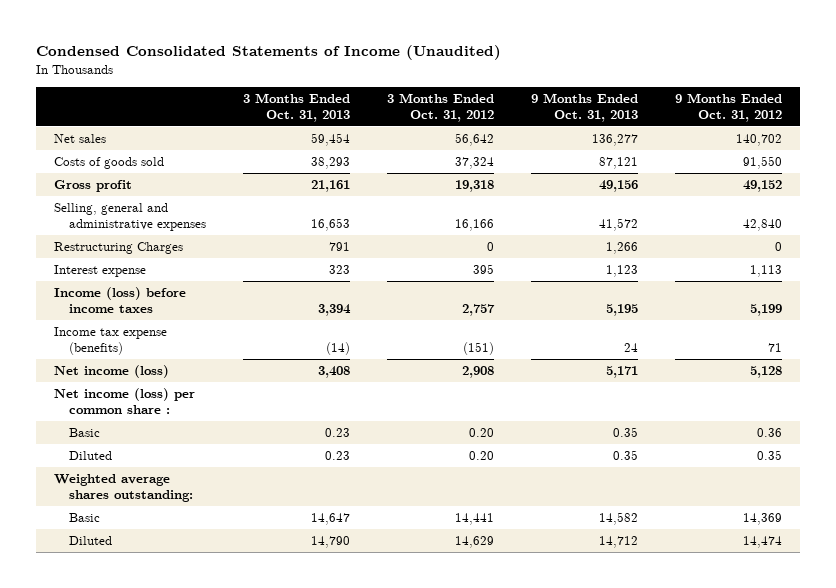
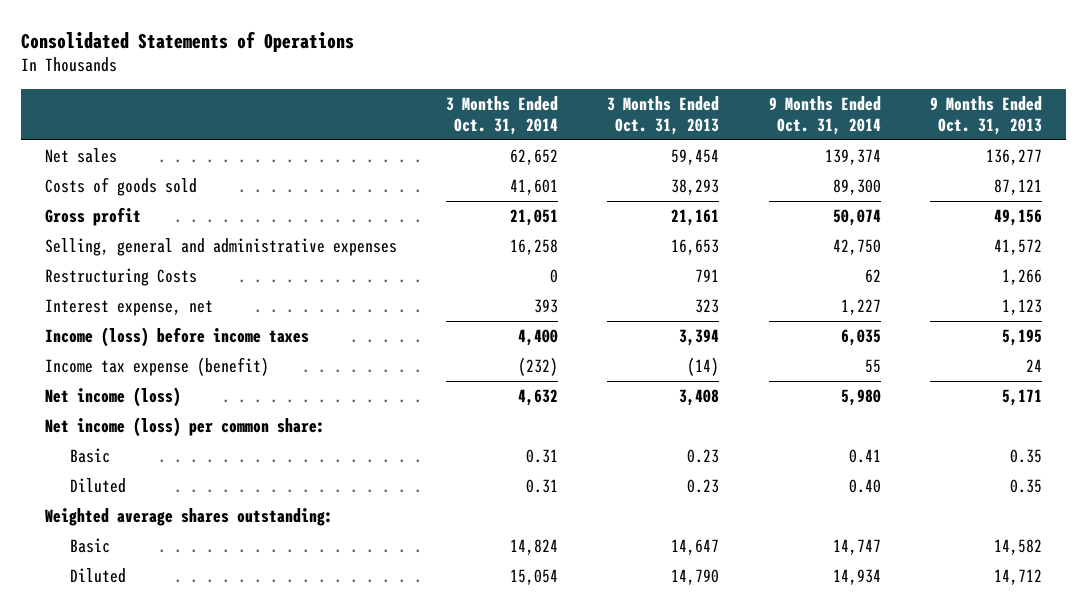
[35,45,501,61] Condensed Consolidated Statements of Income (Unaudited) -> [20,30,354,52] Consolidated Statements of Operations
[386,93,494,122] 3 Months Ended Oct. 31, 2012 -> none
[674,93,782,122] 9 Months Ended Oct. 31, 2012 -> none
none -> [446,95,559,135] 3 Months Ended Oct. 31, 2014
none -> [768,95,881,135] 9 Months Ended Oct. 31, 2014
[54,242,184,255] Restructuring Charges -> [45,268,198,287] Restructuring Costs
[54,265,147,278] Interest expense -> [45,299,214,317] Interest expense, net
[54,327,168,355] Income tax expense (benefits) -> [45,357,270,377] Income tax expense (benefit)
[54,388,196,414] Net income (loss) per common share : -> [45,417,326,438] Net income (loss) per common share:

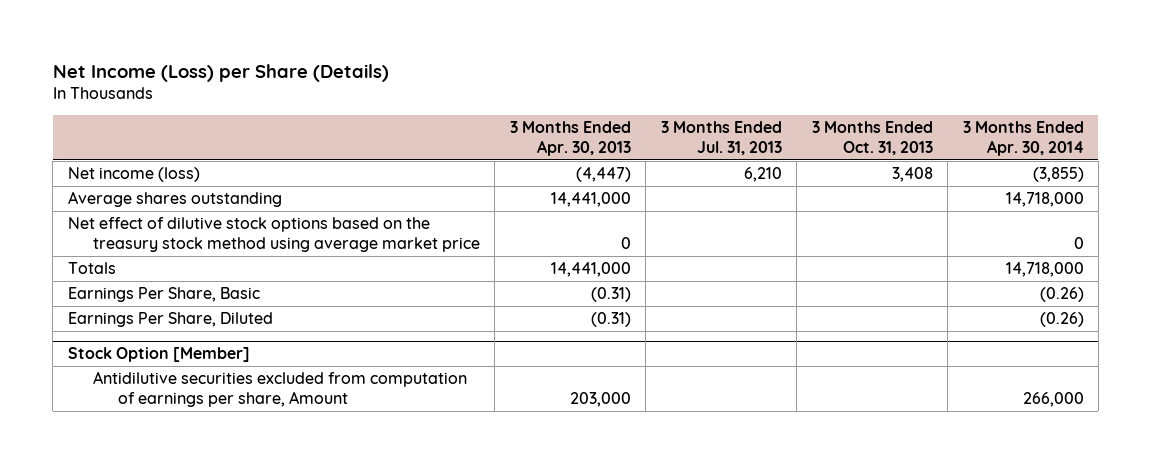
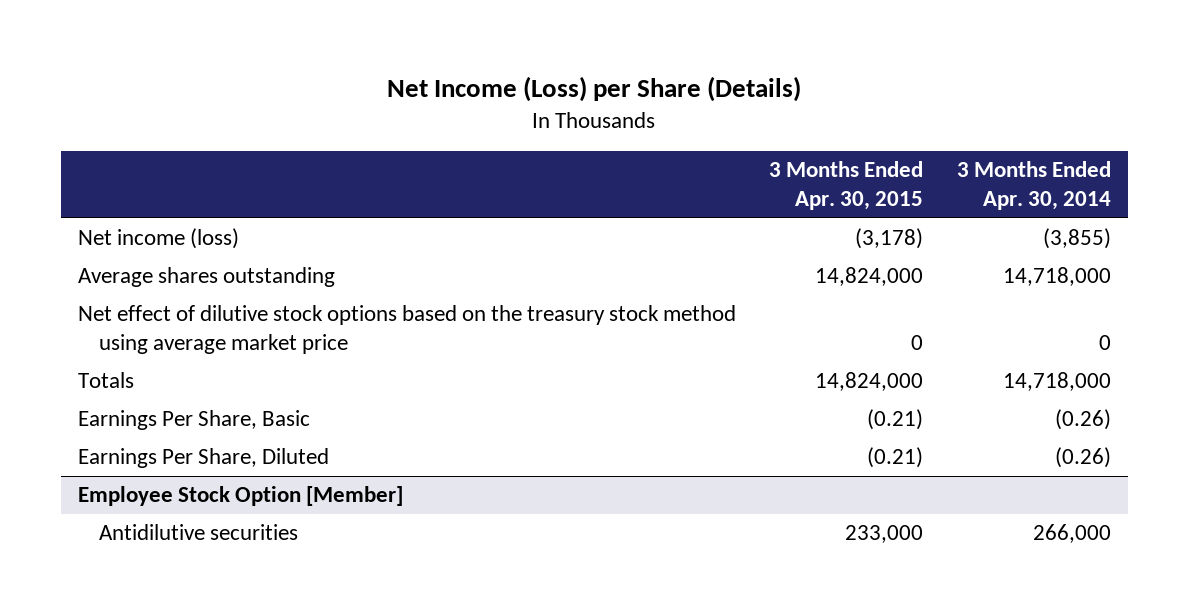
[509,120,631,157] 3 Months Ended Apr. 30, 2013 -> none
[660,120,782,156] 3 Months Ended Jul. 31, 2013 -> none
[811,120,933,156] 3 Months Ended Oct. 31, 2013 -> none
none -> [769,161,924,211] 3 Months Ended Apr. 30, 2015
[67,347,250,363] Stock Option [Member] -> [77,486,403,507] Employee Stock Option [Member]
[92,371,467,408] Antidilutive securities excluded from computation of earnings per share, Amount -> [98,524,298,541] Antidilutive securities

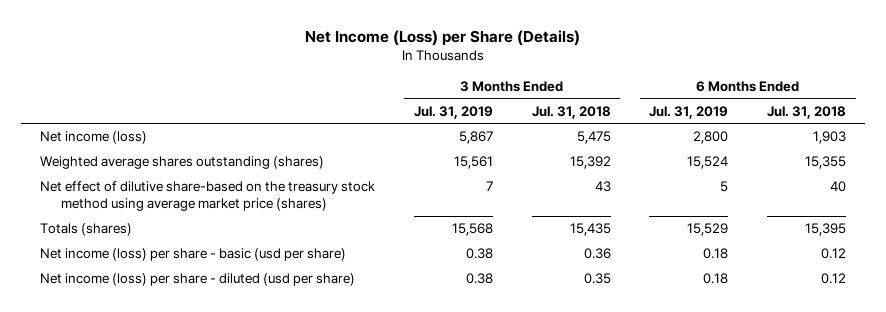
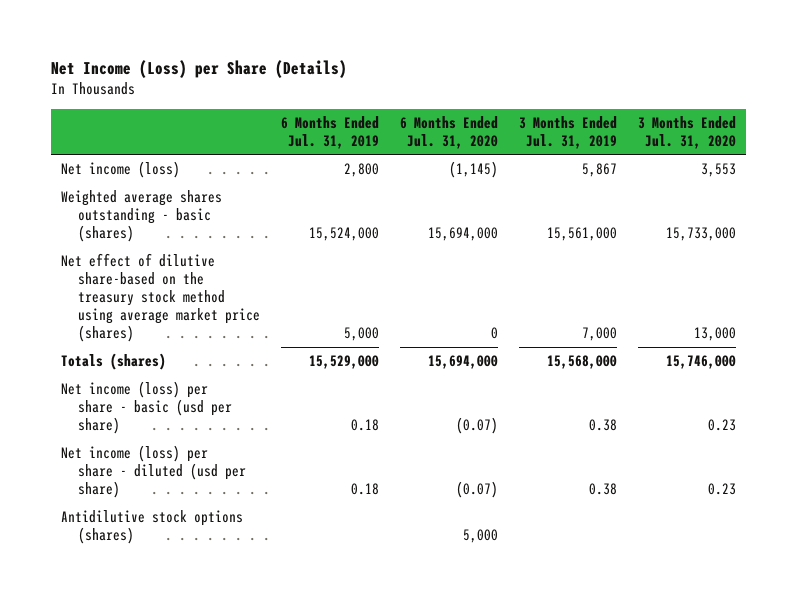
[531,105,611,119] Jul. 31, 2018 -> none
[767,105,847,119] Jul. 31, 2018 -> none
none -> [399,115,498,149] 6 Months Ended Jul. 31, 2020
none -> [637,115,736,149] 3 Months Ended Jul. 31, 2020
[40,156,325,170] Weighted average shares outstanding (shares) -> [61,190,223,243] Weighted average shares outstanding - basic (shares)
[454,156,494,170] 15,561 -> [546,227,617,242] 15,561,000
[687,156,729,170] 15,524 -> [308,227,379,242] 15,524,000
[486,181,494,192] 7 -> [581,327,617,342] 7,000
[720,181,729,193] 5 -> [343,327,379,342] 5,000
[452,223,494,237] 15,568 -> [546,355,617,370] 15,568,000
[687,223,729,237] 15,529 -> [308,355,379,370] 15,529,000
none -> [61,510,244,545] Antidilutive stock options (shares)

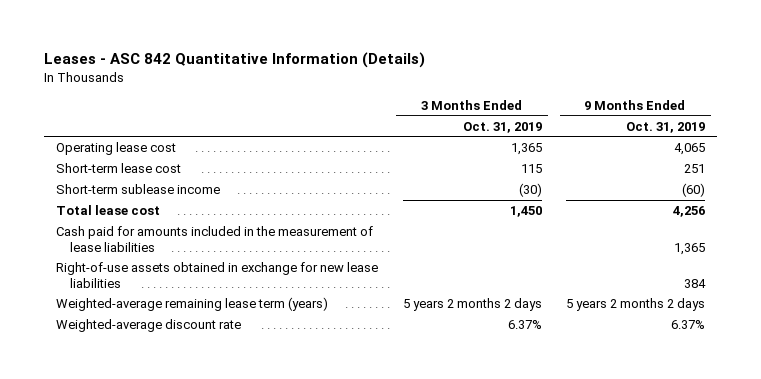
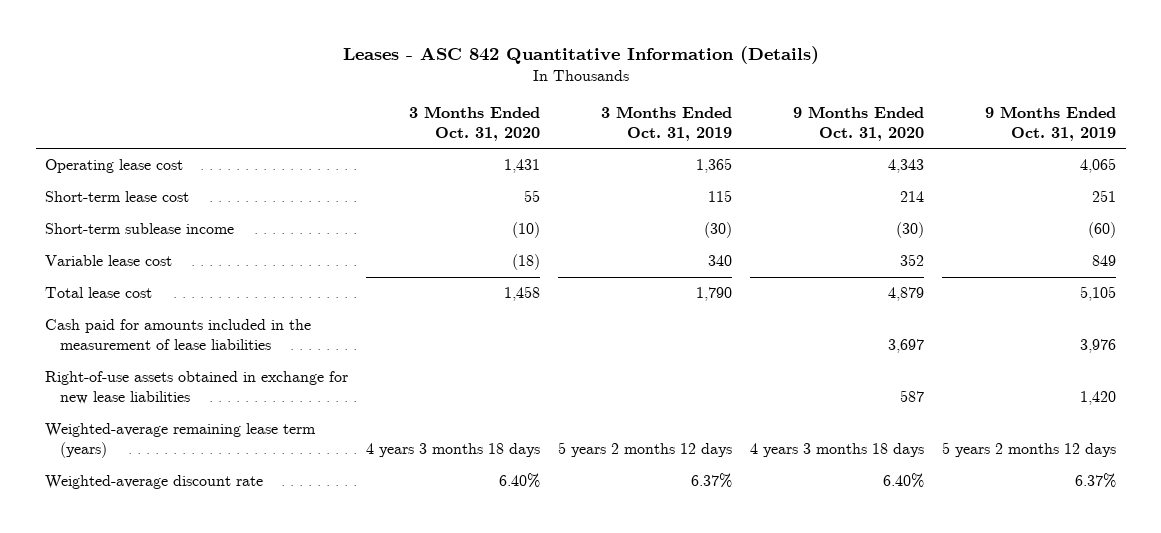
none -> [408,105,540,142] 3 Months Ended Oct. 31, 2020
none -> [793,105,925,142] 9 Months Ended Oct. 31, 2020
none -> [44,255,172,267] Variable lease cost
[509,206,542,218] 1,450 -> [696,287,733,302] 1,790
[672,206,705,218] 4,256 -> [1080,286,1117,302] 5,105
[673,242,705,255] 1,365 -> [1080,339,1117,354] 3,976
[683,278,706,288] 384 -> [1080,391,1117,406] 1,420
[402,298,542,312] 5 years 2 months 2 days -> [558,442,733,458] 5 years 2 months 12 days
[565,298,705,312] 5 years 2 months 2 days -> [942,442,1117,458] 5 years 2 months 12 days

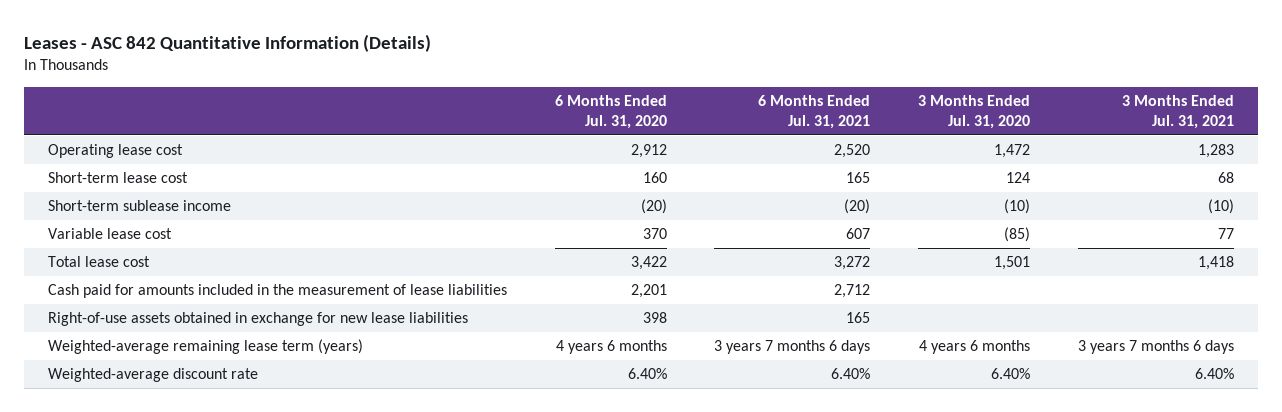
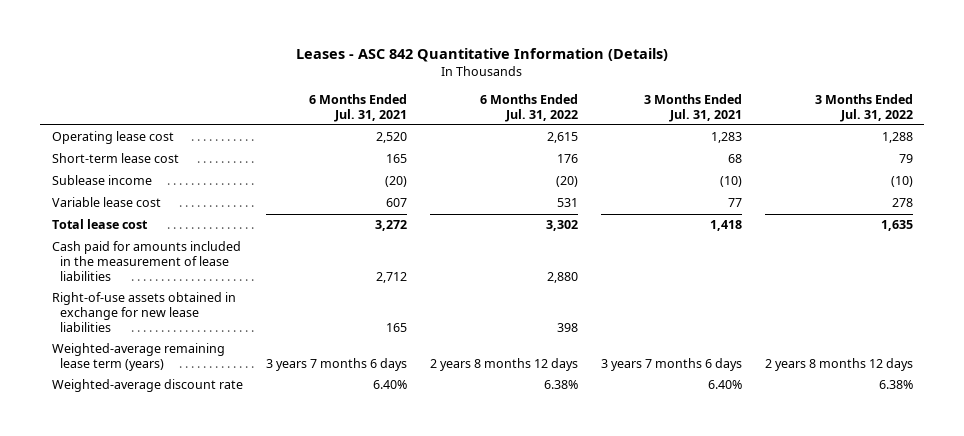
[554,95,667,129] 6 Months Ended Jul. 31, 2020 -> none
[918,95,1031,129] 3 Months Ended Jul. 31, 2020 -> none
none -> [479,93,578,122] 6 Months Ended Jul. 31, 2022
none -> [814,93,913,122] 3 Months Ended Jul. 31, 2022
[47,200,231,212] Short-term sublease income -> [51,175,152,186] Sublease income

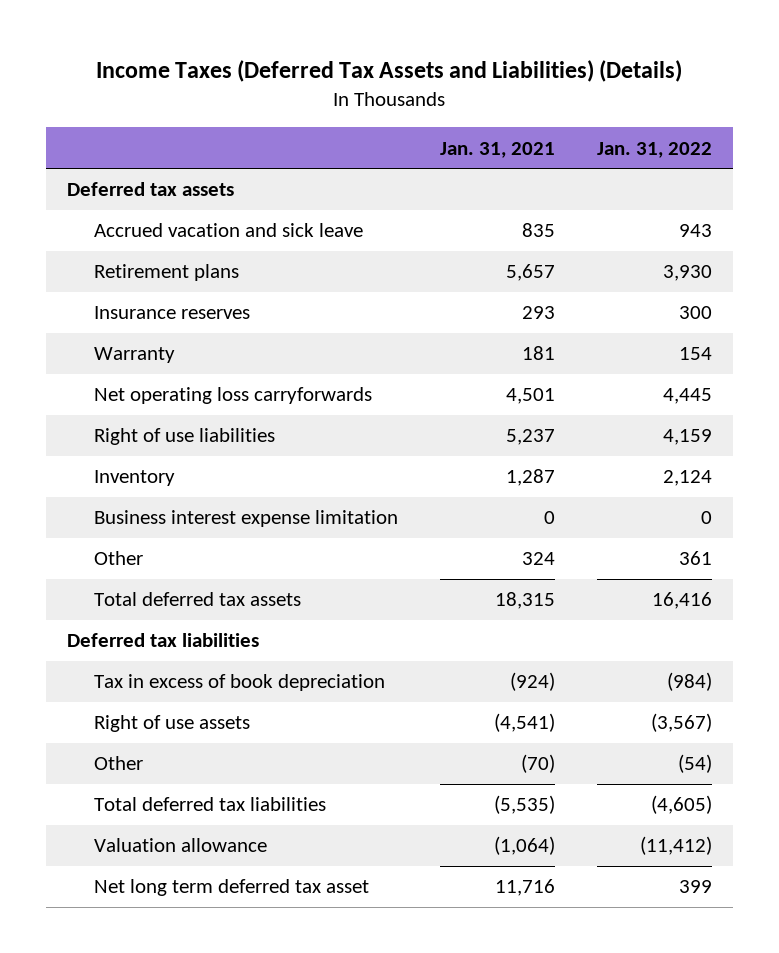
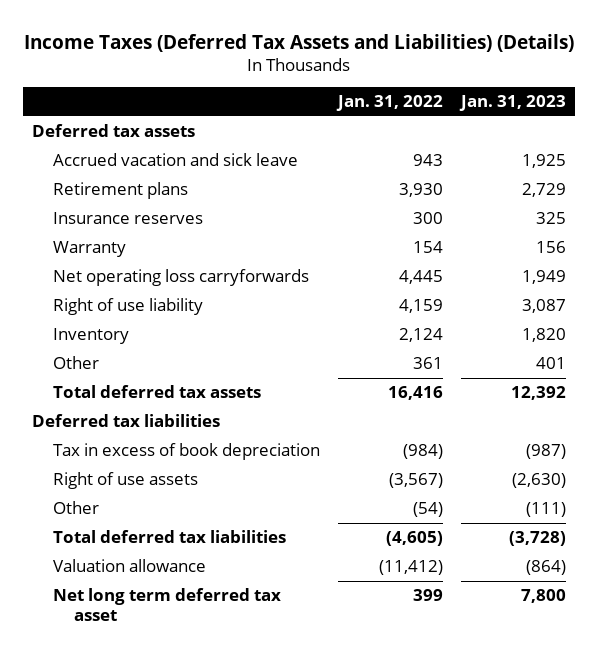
[439,141,555,158] Jan. 31, 2021 -> none
none -> [459,95,567,112] Jan. 31, 2023
[93,428,275,446] Right of use liabilities -> [53,298,204,316] Right of use liability
[93,510,398,528] Business interest expense limitation -> none

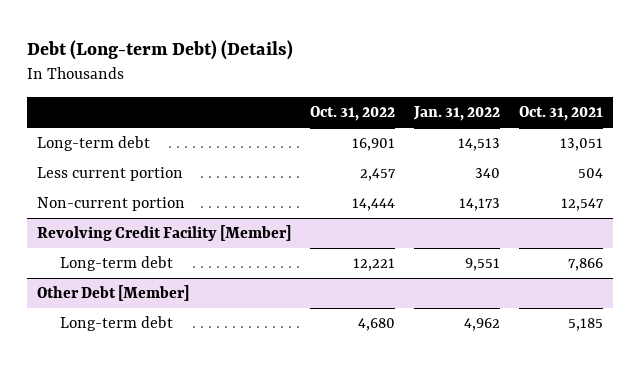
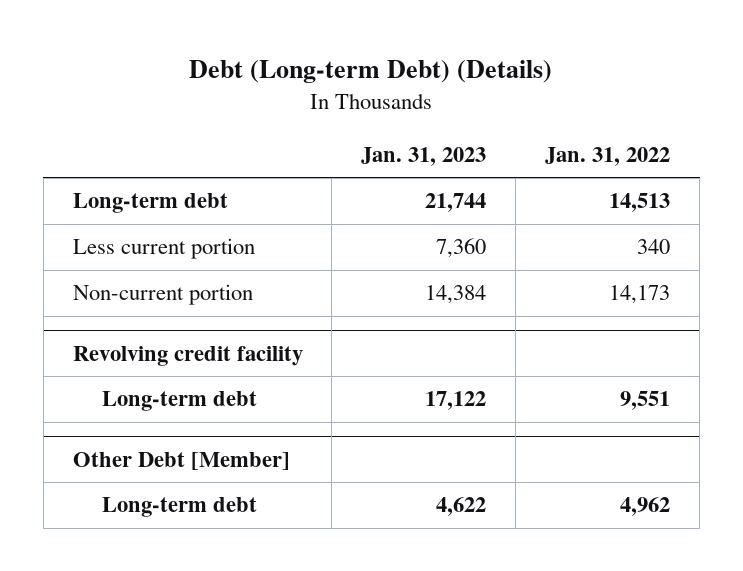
[310,106,396,122] Oct. 31, 2022 -> none
[519,106,604,122] Oct. 31, 2021 -> none
none -> [361,147,487,167] Jan. 31, 2023
[36,225,291,242] Revolving Credit Facility [Member] -> [72,345,303,366] Revolving credit facility

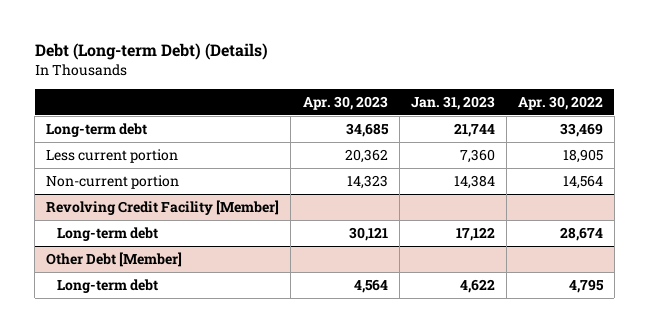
[545,147,671,167] Jan. 31, 2022 -> none
none -> [302,95,388,110] Apr. 30, 2023
none -> [517,95,603,110] Apr. 30, 2022
[72,345,303,366] Revolving credit facility -> [46,199,280,215] Revolving Credit Facility [Member]

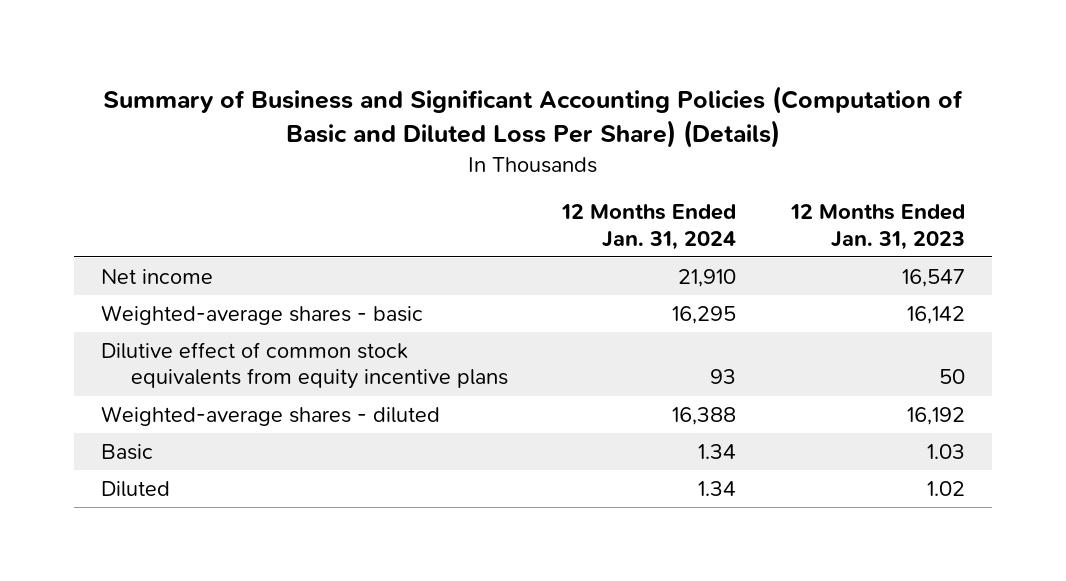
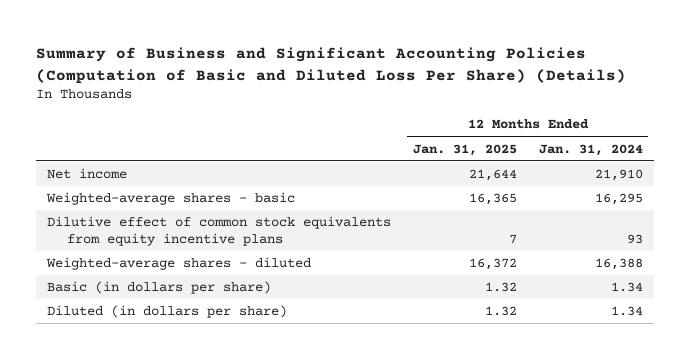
[789,204,965,250] 12 Months Ended Jan. 31, 2023 -> none
none -> [412,143,517,156] Jan. 31, 2025
[101,443,154,460] Basic -> [47,281,272,295] Basic (in dollars per share)
[101,480,171,497] Diluted -> [47,305,288,319] Diluted (in dollars per share)

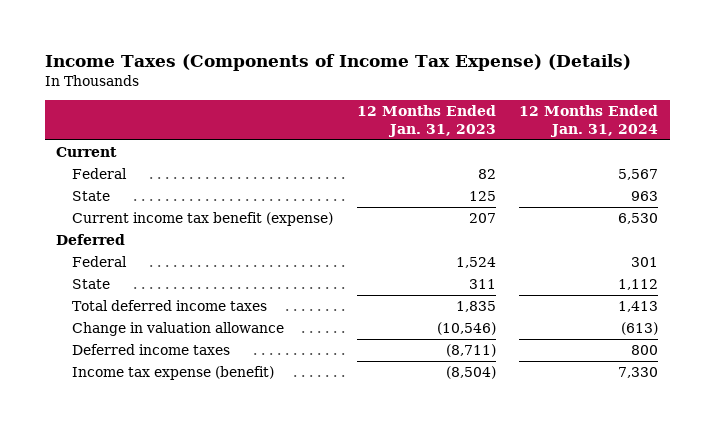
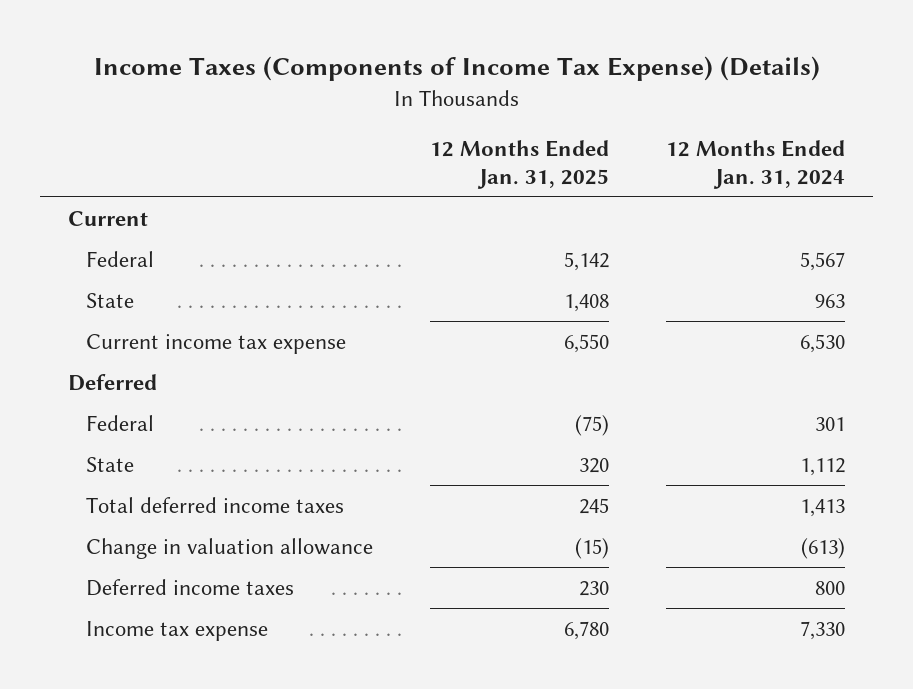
[356,105,496,137] 12 Months Ended Jan. 31, 2023 -> none
none -> [430,140,610,189] 12 Months Ended Jan. 31, 2025
[72,212,334,227] Current income tax benefit (expense) -> [86,333,347,354] Current income tax expense
[72,366,275,381] Income tax expense (benefit) -> [86,620,269,641] Income tax expense

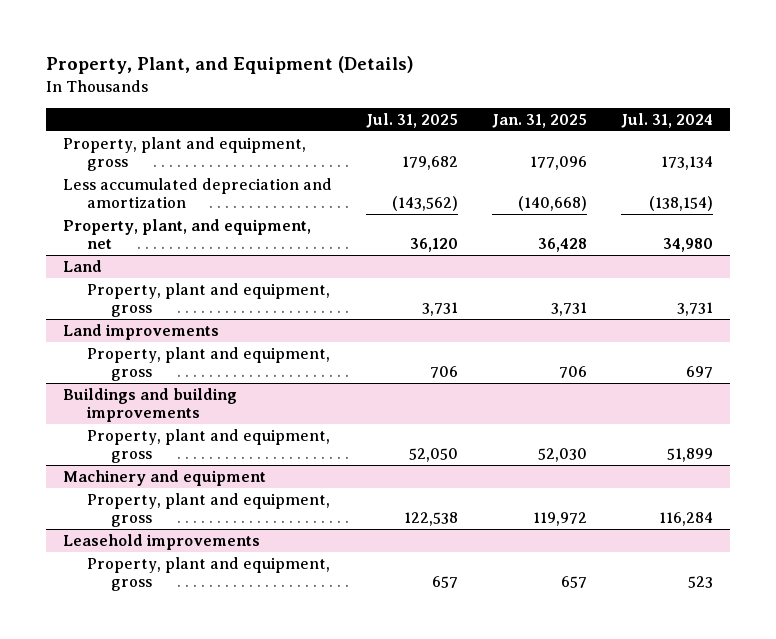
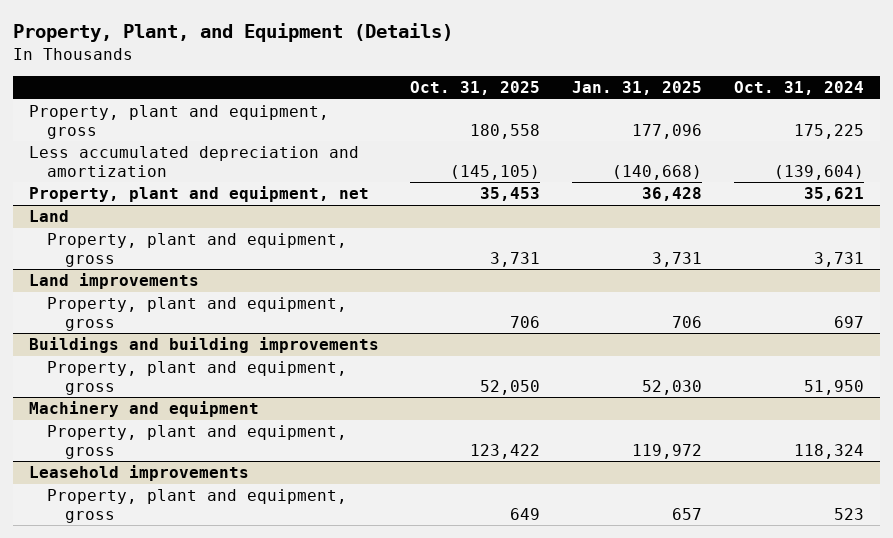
[365,112,458,128] Jul. 31, 2025 -> none
[620,112,713,128] Jul. 31, 2024 -> none
none -> [410,81,541,96] Oct. 31, 2025
none -> [733,81,864,96] Oct. 31, 2024
[62,218,311,250] Property, plant, and equipment, net -> [28,186,369,203] Property, plant and equipment, net

